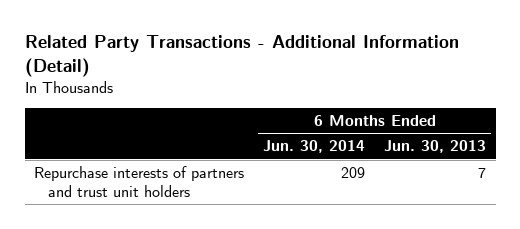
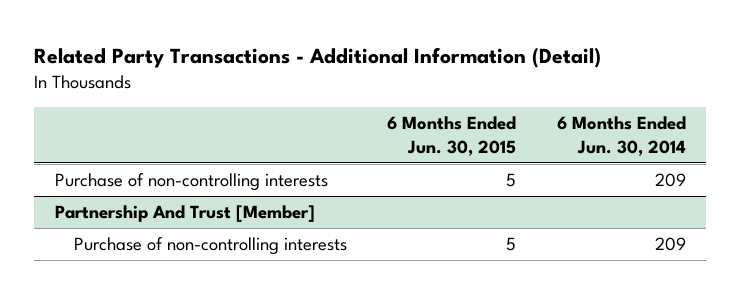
[384,140,487,154] Jun. 30, 2013 -> none
none -> [387,116,517,156] 6 Months Ended Jun. 30, 2015
[34,165,245,197] Repurchase interests of partners and trust unit holders -> [54,173,328,192] Purchase of non-controlling interests
none -> [54,205,315,223] Partnership And Trust [Member]
none -> [74,237,348,256] Purchase of non-controlling interests

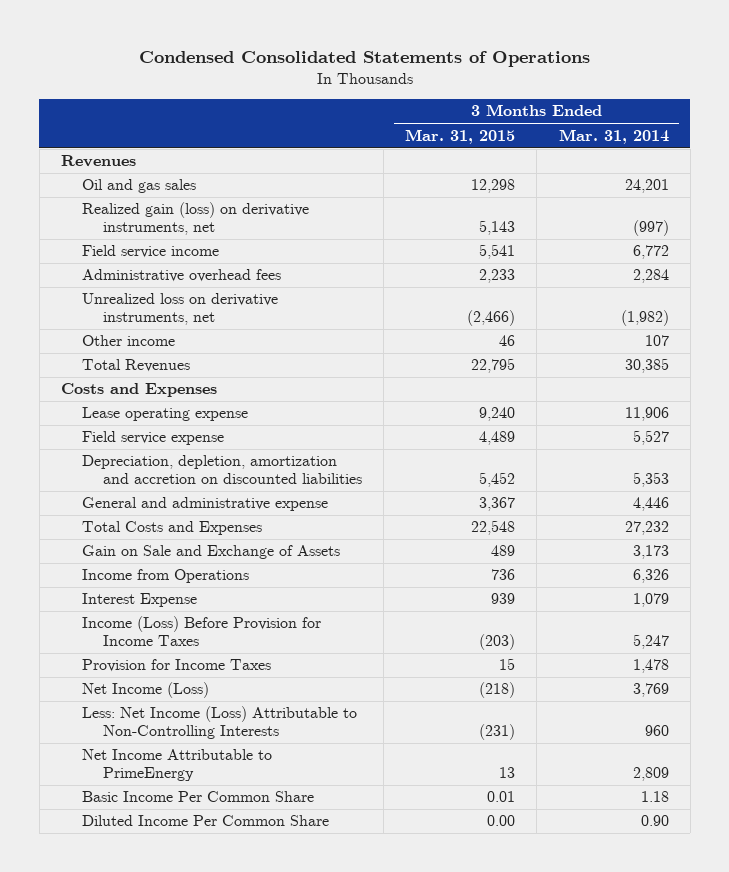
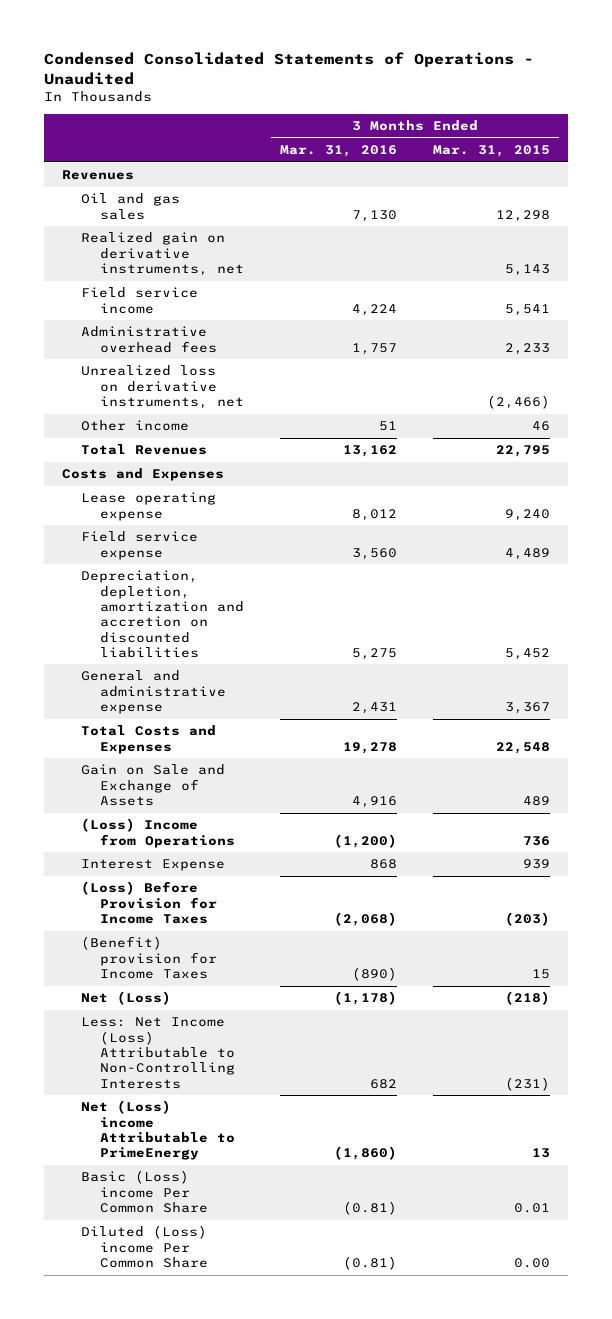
[138,50,590,67] Condensed Consolidated Statements of Operations -> [44,52,535,85] Condensed Consolidated Statements of Operations - Unaudited
[558,128,669,144] Mar. 31, 2014 -> none
none -> [279,145,397,158] Mar. 31, 2016
[81,202,309,236] Realized gain (loss) on derivative instruments, net -> [81,232,244,277] Realized gain on derivative instruments, net
[81,569,249,584] Income from Operations -> [81,818,235,848] (Loss) Income from Operations
[81,616,321,647] Income (Loss) Before Provision for Income Taxes -> [81,881,217,925] (Loss) Before Provision for Income Taxes
[81,659,271,673] Provision for Income Taxes -> [81,936,217,980] (Benefit) provision for Income Taxes
[81,682,209,699] Net Income (Loss) -> [81,991,172,1006] Net (Loss)
[81,749,272,782] Net Income Attributable to PrimeEnergy -> [81,1100,235,1161] Net (Loss) income Attributable to PrimeEnergy
[81,791,314,803] Basic Income Per Common Share -> [81,1170,208,1214] Basic (Loss) income Per Common Share
[81,815,329,827] Diluted Income Per Common Share -> [81,1225,208,1269] Diluted (Loss) income Per Common Share

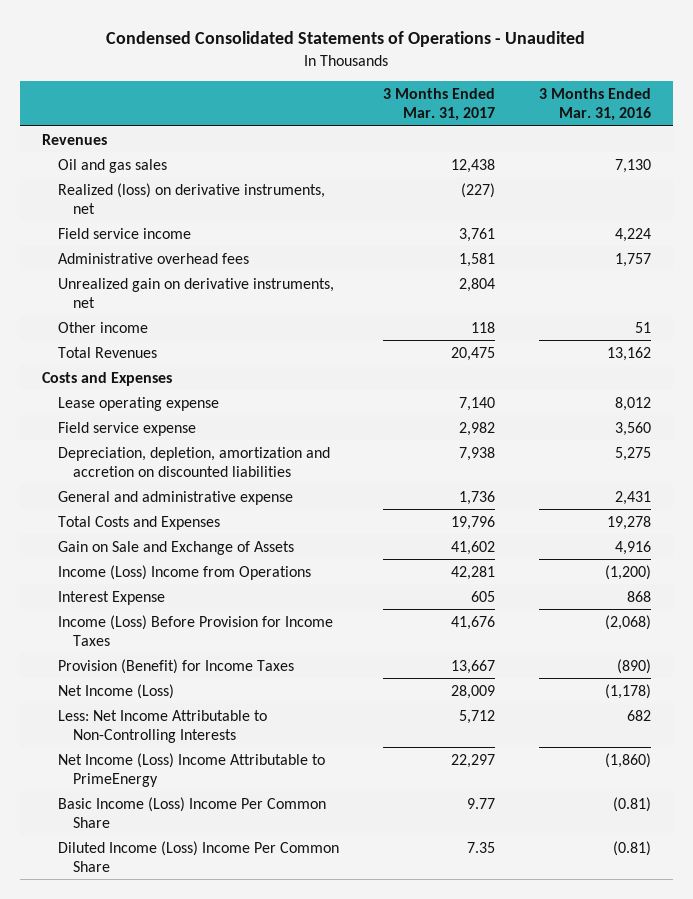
[432,145,550,158] Mar. 31, 2015 -> none
none -> [382,88,495,122] 3 Months Ended Mar. 31, 2017
[81,232,244,277] Realized gain on derivative instruments, net -> [57,182,325,214] Realized (loss) on derivative instruments, net
[81,365,244,410] Unrealized loss on derivative instruments, net -> [57,277,334,308] Unrealized gain on derivative instruments, net
[81,818,235,848] (Loss) Income from Operations -> [57,564,311,580] Income (Loss) Income from Operations
[81,881,217,925] (Loss) Before Provision for Income Taxes -> [57,614,333,646] Income (Loss) Before Provision for Income Taxes
[81,936,217,980] (Benefit) provision for Income Taxes -> [57,658,294,674] Provision (Benefit) for Income Taxes
[81,991,172,1006] Net (Loss) -> [57,683,174,699] Net Income (Loss)
[81,1017,235,1089] Less: Net Income (Loss) Attributable to Non-Controlling Interests -> [57,709,267,743] Less: Net Income Attributable to Non-Controlling Interests
[81,1100,235,1161] Net (Loss) income Attributable to PrimeEnergy -> [57,752,325,787] Net Income (Loss) Income Attributable to PrimeEnergy
[81,1170,208,1214] Basic (Loss) income Per Common Share -> [57,796,326,828] Basic Income (Loss) Income Per Common Share
[81,1225,208,1269] Diluted (Loss) income Per Common Share -> [57,840,339,872] Diluted Income (Loss) Income Per Common Share

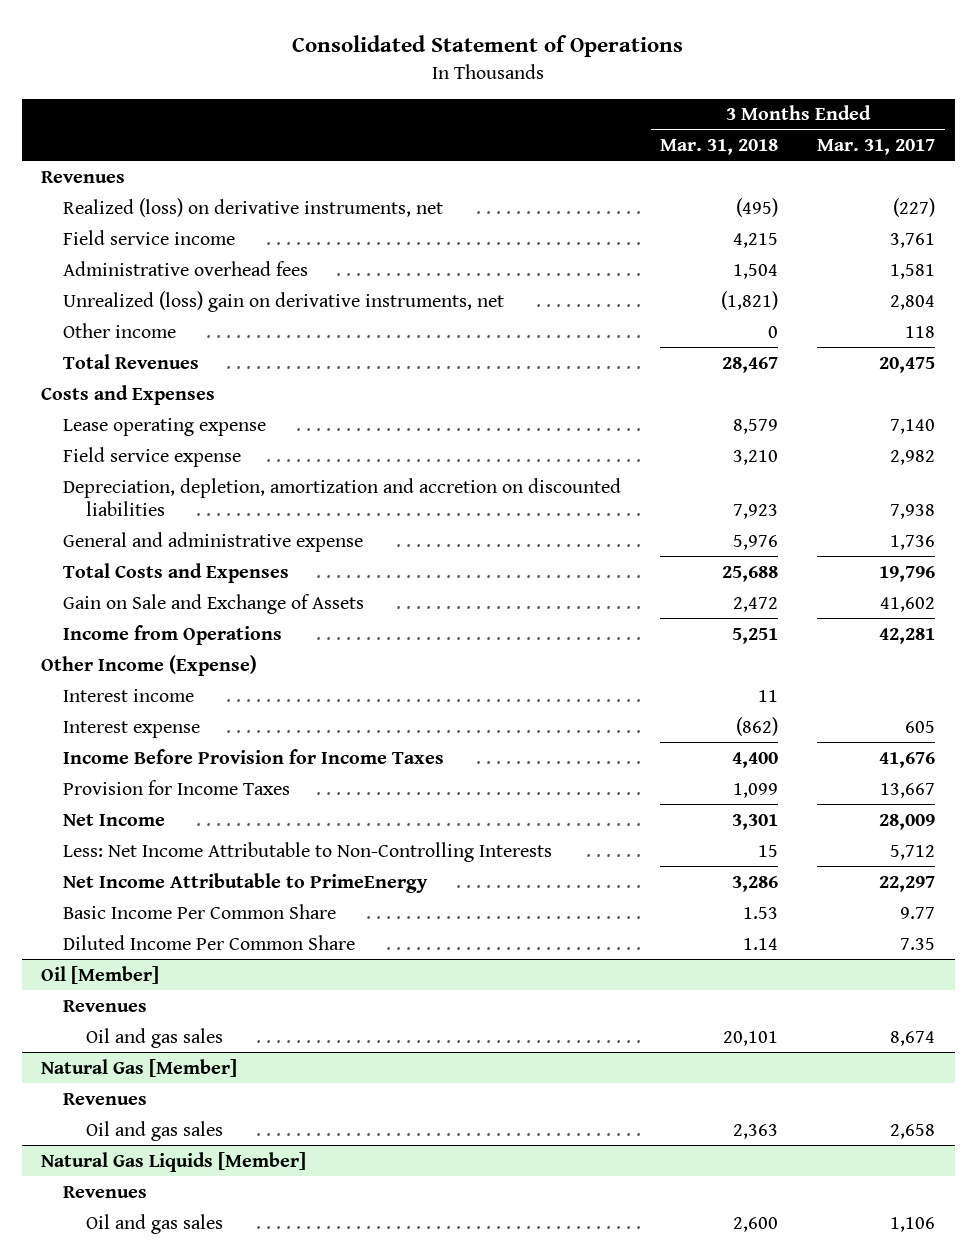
[106,31,586,48] Condensed Consolidated Statements of Operations - Unaudited -> [292,35,684,58] Consolidated Statement of Operations
[538,88,651,122] 3 Months Ended Mar. 31, 2016 -> none
none -> [660,139,779,156] Mar. 31, 2018
[57,158,167,173] Oil and gas sales -> none
[57,277,334,308] Unrealized gain on derivative instruments, net -> [63,290,505,312] Unrealized (loss) gain on derivative instruments, net
[57,564,311,580] Income (Loss) Income from Operations -> [63,624,283,645] Income from Operations
none -> [41,654,258,676] Other Income (Expense)
none -> [63,688,195,702] Interest income
[57,590,165,605] Interest Expense -> [63,720,201,738] Interest expense
[57,614,333,646] Income (Loss) Before Provision for Income Taxes -> [63,748,445,764] Income Before Provision for Income Taxes
[57,658,294,674] Provision (Benefit) for Income Taxes -> [63,779,291,795] Provision for Income Taxes
[57,683,174,699] Net Income (Loss) -> [63,813,166,826] Net Income
[57,752,325,787] Net Income (Loss) Income Attributable to PrimeEnergy -> [63,872,429,893] Net Income Attributable to PrimeEnergy
[57,796,326,828] Basic Income (Loss) Income Per Common Share -> [63,903,337,919] Basic Income Per Common Share
[57,840,339,872] Diluted Income (Loss) Income Per Common Share -> [63,934,356,950] Diluted Income Per Common Share
none -> [41,965,160,984] Oil [Member]
none -> [63,999,148,1012] Revenues
none -> [85,1027,223,1048] Oil and gas sales
none -> [41,1058,238,1077] Natural Gas [Member]
none -> [63,1092,148,1105] Revenues
none -> [85,1120,223,1141] Oil and gas sales
none -> [41,1151,307,1172] Natural Gas Liquids [Member]
none -> [63,1185,148,1198] Revenues
none -> [85,1213,223,1234] Oil and gas sales

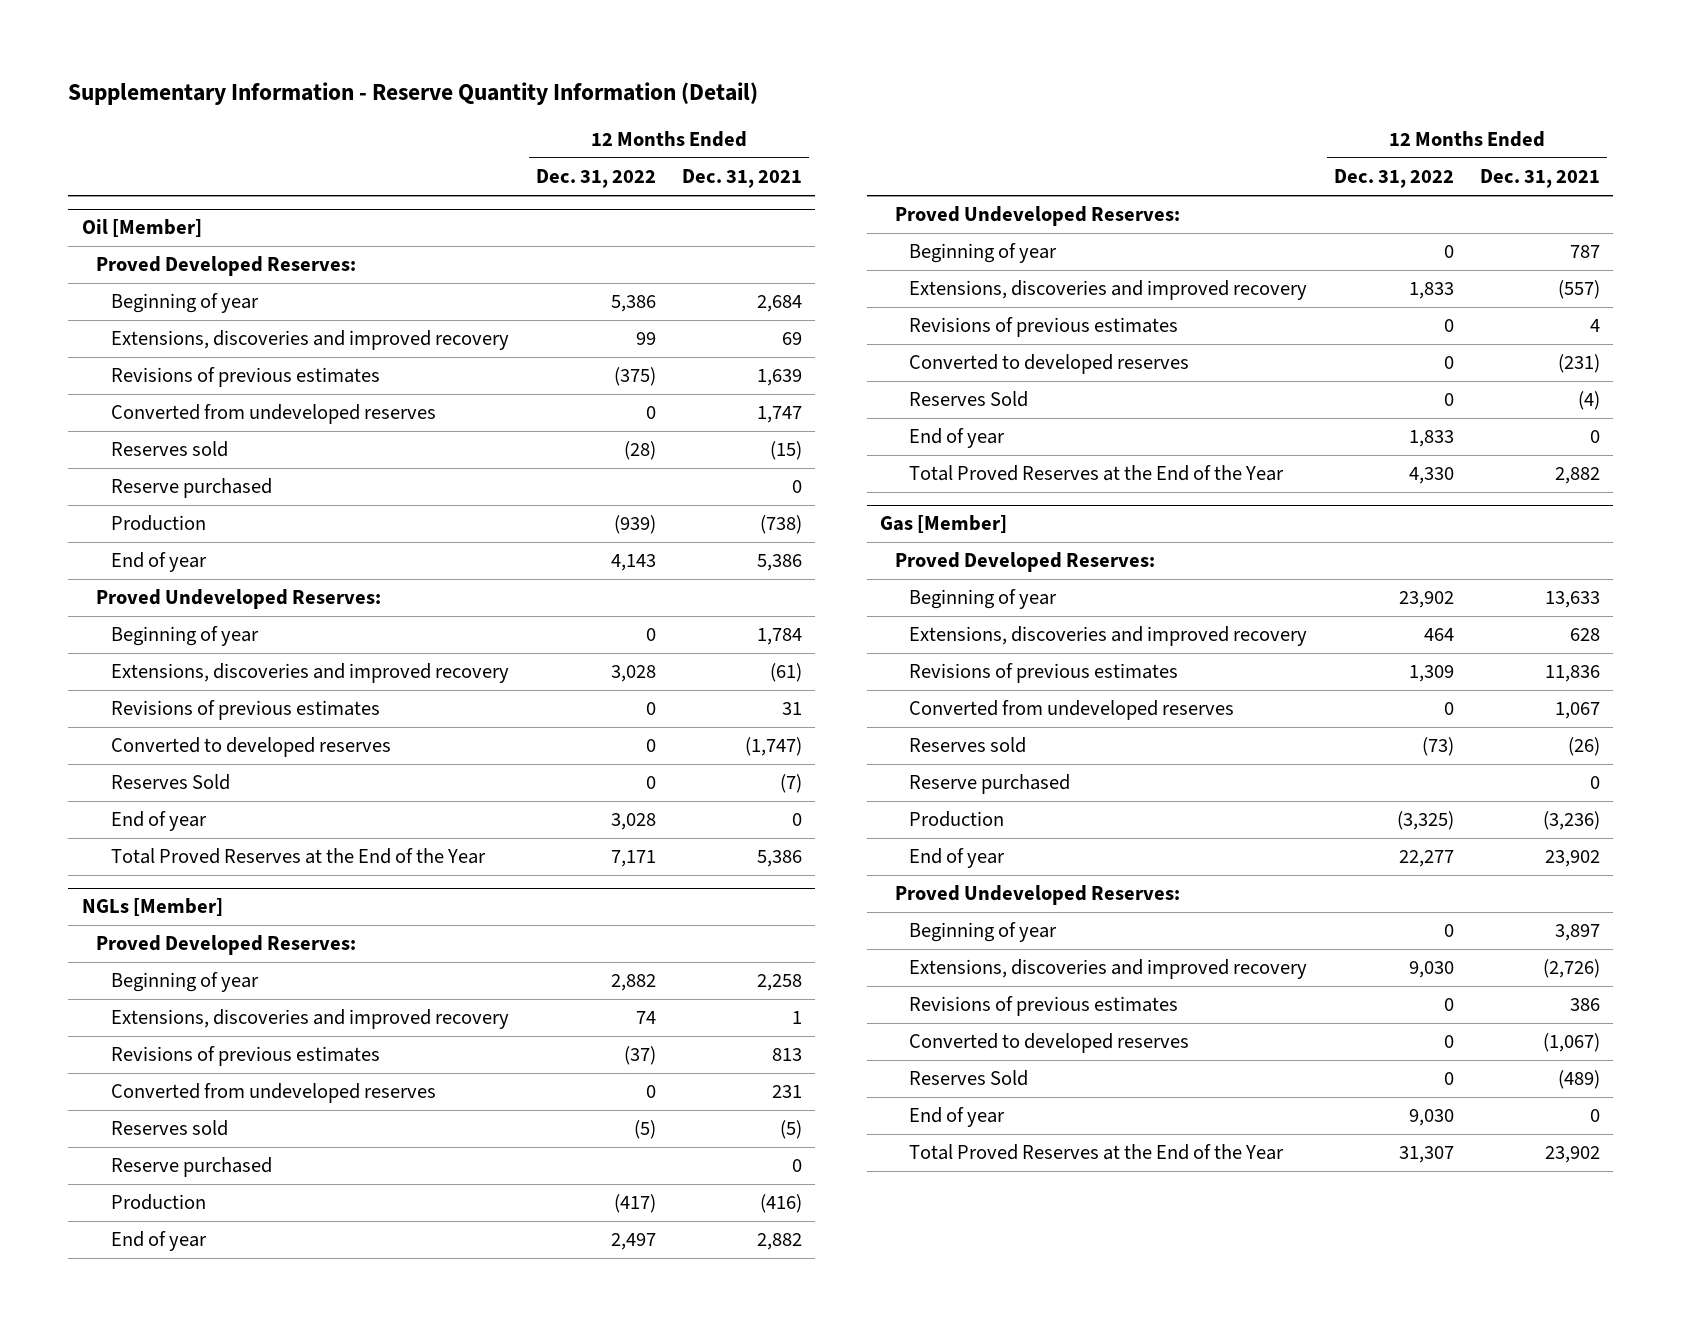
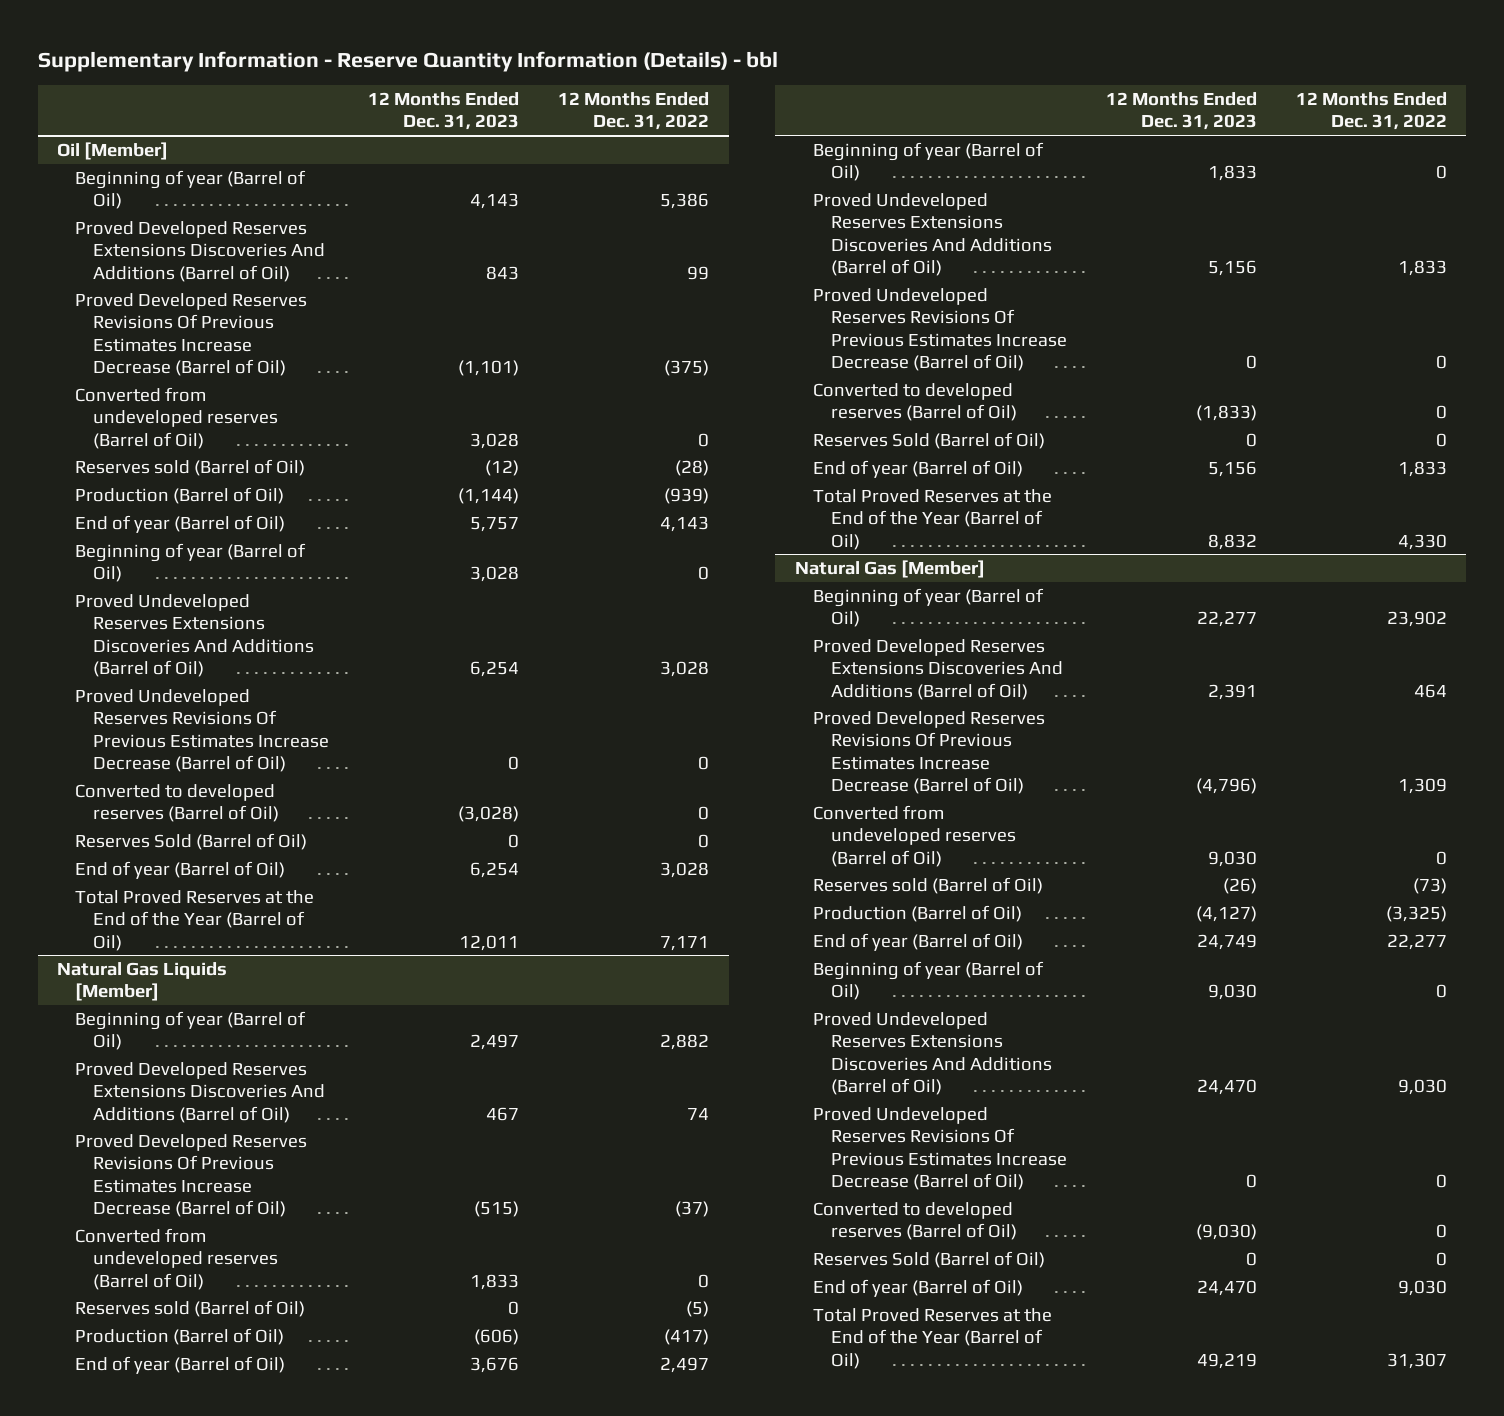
[68,82,759,106] Supplementary Information - Reserve Quantity Information (Detail) -> [37,50,778,72] Supplementary Information - Reserve Quantity Information (Details) - bbl
[682,169,803,189] Dec. 31, 2021 -> none
none -> [368,91,520,131] 12 Months Ended Dec. 31, 2023
[96,256,357,277] Proved Developed Reserves: -> none
[111,478,273,499] Reserve purchased -> none
[96,589,382,610] Proved Undeveloped Reserves: -> none
[96,935,357,956] Proved Developed Reserves: -> none
[111,1157,273,1178] Reserve purchased -> none
[894,206,1180,227] Proved Undeveloped Reserves: -> none
[894,552,1155,573] Proved Developed Reserves: -> none
[909,774,1071,795] Reserve purchased -> none
[894,885,1180,906] Proved Undeveloped Reserves: -> none
[111,293,260,314] Beginning of year -> [75,169,307,210] Beginning of year (Barrel of Oil)
[111,330,510,351] Extensions, discoveries and improved recovery -> [75,220,326,282] Proved Developed Reserves Extensions Discoveries And Additions (Barrel of Oil)
[111,367,381,388] Revisions of previous estimates -> [75,292,308,376] Proved Developed Reserves Revisions Of Previous Estimates Increase Decrease (Barrel of Oil)
[111,404,437,425] Converted from undeveloped reserves -> [75,386,279,449] Converted from undeveloped reserves (Barrel of Oil)
[111,441,229,458] Reserves sold -> [75,458,306,476] Reserves sold (Barrel of Oil)
[111,515,207,532] Production -> [75,486,285,504] Production (Barrel of Oil)
[111,552,208,573] End of year -> [75,514,286,533] End of year (Barrel of Oil)
[111,626,260,647] Beginning of year -> [75,542,307,583] Beginning of year (Barrel of Oil)
[111,663,510,684] Extensions, discoveries and improved recovery -> [75,593,315,677] Proved Undeveloped Reserves Extensions Discoveries And Additions (Barrel of Oil)
[111,700,381,721] Revisions of previous estimates -> [75,688,330,772] Proved Undeveloped Reserves Revisions Of Previous Estimates Increase Decrease (Barrel of Oil)
[111,737,392,758] Converted to developed reserves -> [75,783,280,823] Converted to developed reserves (Barrel of Oil)
[111,774,231,791] Reserves Sold -> [75,832,308,850] Reserves Sold (Barrel of Oil)
[111,811,208,832] End of year -> [75,860,286,879] End of year (Barrel of Oil)
[111,848,487,865] Total Proved Reserves at the End of the Year -> [75,889,315,951] Total Proved Reserves at the End of the Year (Barrel of Oil)
[81,898,223,917] NGLs [Member] -> [57,961,228,1002] Natural Gas Liquids [Member]
[111,972,260,993] Beginning of year -> [75,1010,307,1051] Beginning of year (Barrel of Oil)
[111,1009,510,1030] Extensions, discoveries and improved recovery -> [75,1061,326,1123] Proved Developed Reserves Extensions Discoveries And Additions (Barrel of Oil)
[111,1046,381,1067] Revisions of previous estimates -> [75,1133,308,1217] Proved Developed Reserves Revisions Of Previous Estimates Increase Decrease (Barrel of Oil)
[111,1083,437,1104] Converted from undeveloped reserves -> [75,1227,279,1290] Converted from undeveloped reserves (Barrel of Oil)
[111,1120,229,1137] Reserves sold -> [75,1299,306,1317] Reserves sold (Barrel of Oil)
[111,1194,207,1211] Production -> [75,1327,285,1345] Production (Barrel of Oil)
[111,1231,208,1252] End of year -> [75,1355,286,1374] End of year (Barrel of Oil)
[909,243,1058,264] Beginning of year -> [812,141,1044,182] Beginning of year (Barrel of Oil)
[909,280,1308,301] Extensions, discoveries and improved recovery -> [812,192,1052,276] Proved Undeveloped Reserves Extensions Discoveries And Additions (Barrel of Oil)
[909,317,1179,338] Revisions of previous estimates -> [812,287,1067,371] Proved Undeveloped Reserves Revisions Of Previous Estimates Increase Decrease (Barrel of Oil)
[909,354,1190,375] Converted to developed reserves -> [812,382,1017,422] Converted to developed reserves (Barrel of Oil)
[909,391,1029,408] Reserves Sold -> [812,431,1045,449] Reserves Sold (Barrel of Oil)
[909,428,1006,449] End of year -> [812,459,1023,478] End of year (Barrel of Oil)
[909,465,1285,482] Total Proved Reserves at the End of the Year -> [812,488,1052,550] Total Proved Reserves at the End of the Year (Barrel of Oil)
[879,515,1007,534] Gas [Member] -> [794,559,985,578] Natural Gas [Member]
[909,589,1058,610] Beginning of year -> [812,587,1044,628] Beginning of year (Barrel of Oil)
[909,626,1308,647] Extensions, discoveries and improved recovery -> [812,638,1063,700] Proved Developed Reserves Extensions Discoveries And Additions (Barrel of Oil)
[909,663,1179,684] Revisions of previous estimates -> [812,710,1045,794] Proved Developed Reserves Revisions Of Previous Estimates Increase Decrease (Barrel of Oil)
[909,700,1235,721] Converted from undeveloped reserves -> [812,804,1016,867] Converted from undeveloped reserves (Barrel of Oil)
[909,737,1027,754] Reserves sold -> [812,876,1043,894] Reserves sold (Barrel of Oil)
[909,811,1005,828] Production -> [812,904,1022,922] Production (Barrel of Oil)
[909,848,1006,869] End of year -> [812,932,1023,951] End of year (Barrel of Oil)
[909,922,1058,943] Beginning of year -> [812,960,1044,1001] Beginning of year (Barrel of Oil)
[909,959,1308,980] Extensions, discoveries and improved recovery -> [812,1011,1052,1095] Proved Undeveloped Reserves Extensions Discoveries And Additions (Barrel of Oil)
[909,996,1179,1017] Revisions of previous estimates -> [812,1106,1067,1190] Proved Undeveloped Reserves Revisions Of Previous Estimates Increase Decrease (Barrel of Oil)
[909,1033,1190,1054] Converted to developed reserves -> [812,1201,1017,1241] Converted to developed reserves (Barrel of Oil)
[909,1070,1029,1087] Reserves Sold -> [812,1250,1045,1268] Reserves Sold (Barrel of Oil)
[909,1107,1006,1128] End of year -> [812,1278,1023,1297] End of year (Barrel of Oil)
[909,1144,1285,1161] Total Proved Reserves at the End of the Year -> [812,1307,1052,1369] Total Proved Reserves at the End of the Year (Barrel of Oil)

